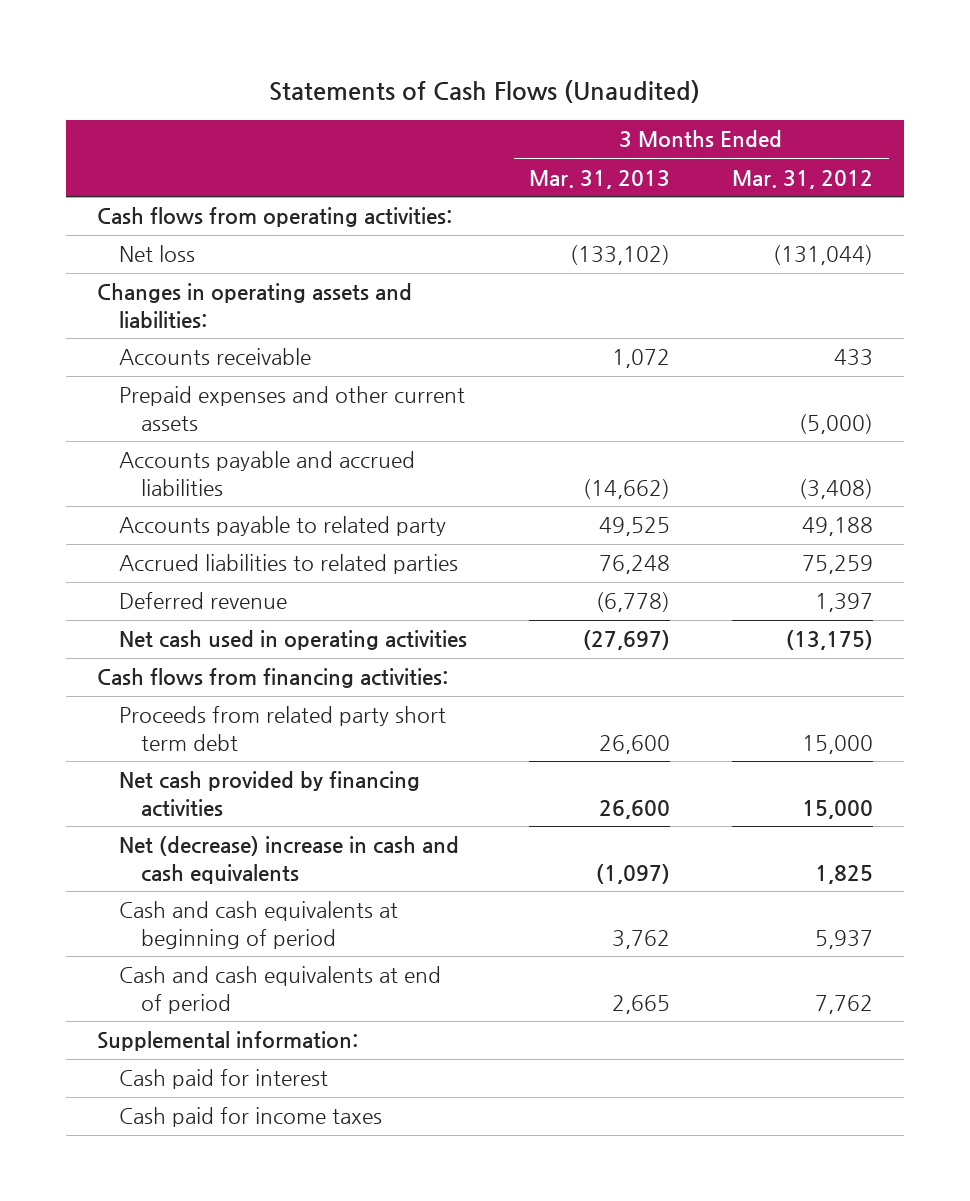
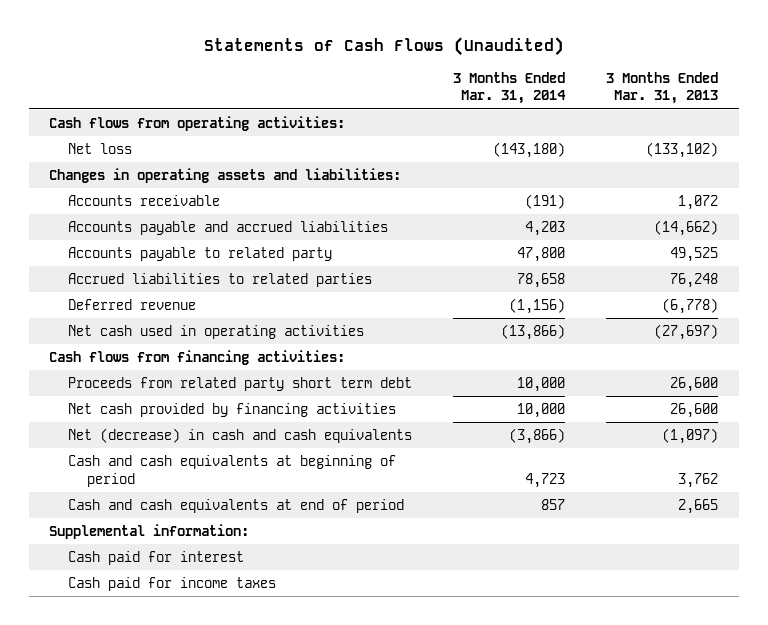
[732,169,874,189] Mar. 31, 2012 -> none
none -> [453,71,567,105] 3 Months Ended Mar. 31, 2014
[119,386,466,431] Prepaid expenses and other current assets -> none
[119,836,460,884] Net (decrease) increase in cash and cash equivalents -> [68,428,413,444] Net (decrease) in cash and cash equivalents

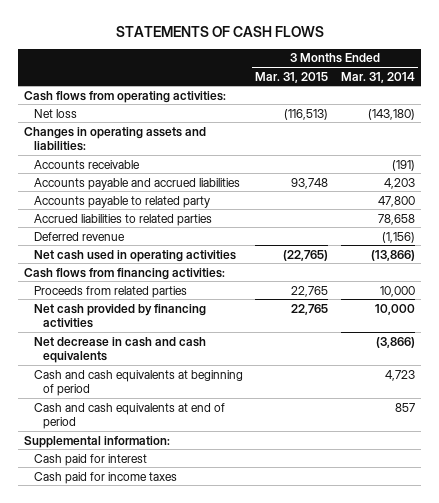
[203,36,564,56] Statements of Cash Flows (Unaudited) -> [115,25,324,37] STATEMENTS OF CASH FLOWS
[606,71,719,105] 3 Months Ended Mar. 31, 2013 -> none
none -> [255,71,329,83] Mar. 31, 2015
[68,377,413,392] Proceeds from related party short term debt -> [33,285,187,298] Proceeds from related parties
[68,428,413,444] Net (decrease) in cash and cash equivalents -> [33,336,206,363] Net decrease in cash and cash equivalents

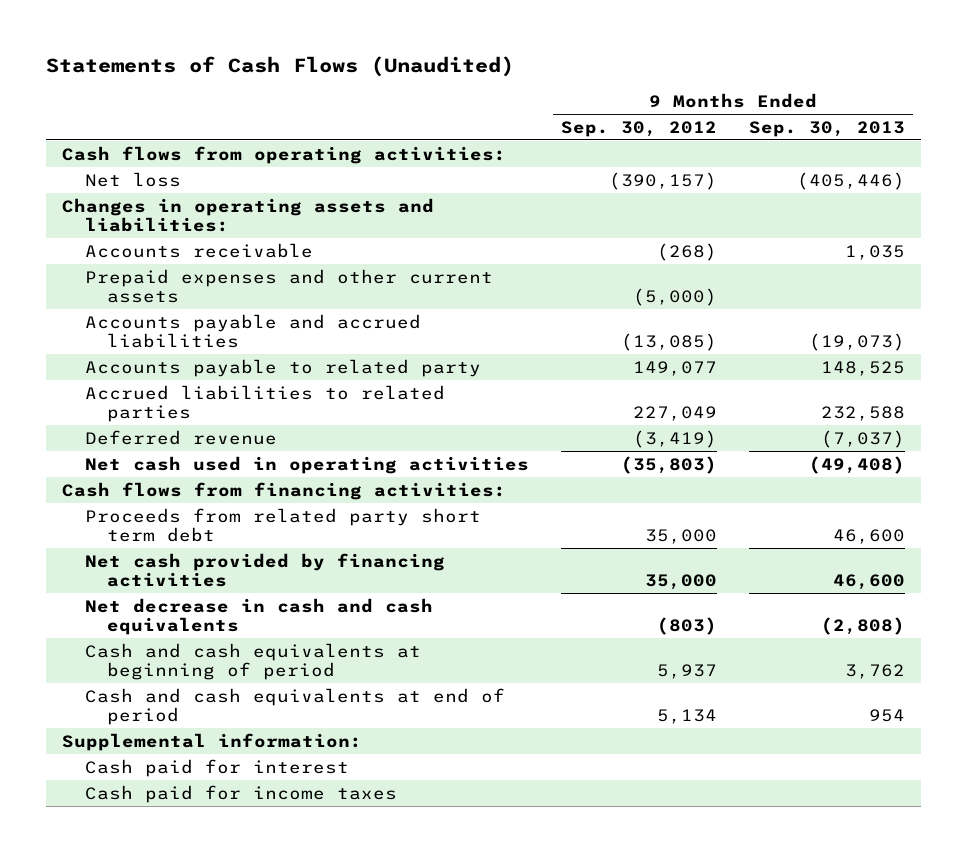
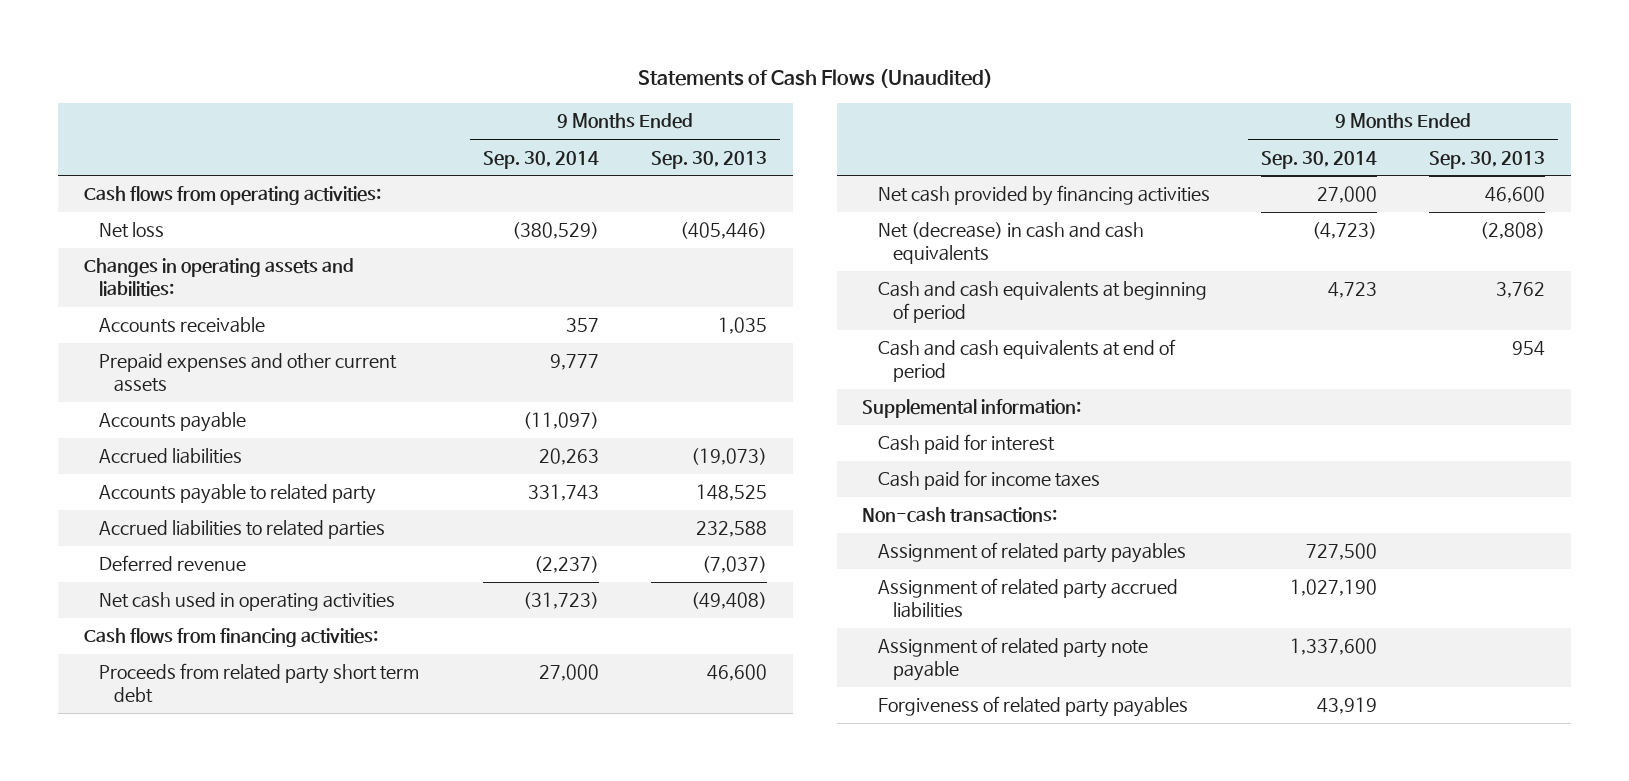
[560,120,717,137] Sep. 30, 2012 -> none
none -> [483,150,600,169] Sep. 30, 2014
none -> [99,412,247,433] Accounts payable
[84,313,421,349] Accounts payable and accrued liabilities -> [99,448,243,465] Accrued liabilities
[84,597,433,636] Net decrease in cash and cash equivalents -> [877,222,1144,264] Net (decrease) in cash and cash equivalents
none -> [862,507,1058,524] Non-cash transactions:
none -> [877,542,1186,564] Assignment of related party payables
none -> [877,578,1178,618] Assignment of related party accrued liabilities
none -> [877,637,1148,681] Assignment of related party note payable
none -> [877,696,1188,718] Forgiveness of related party payables

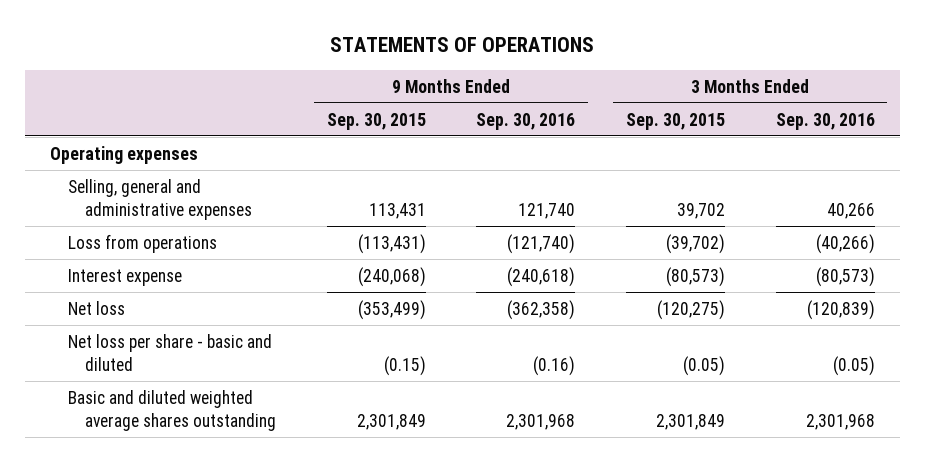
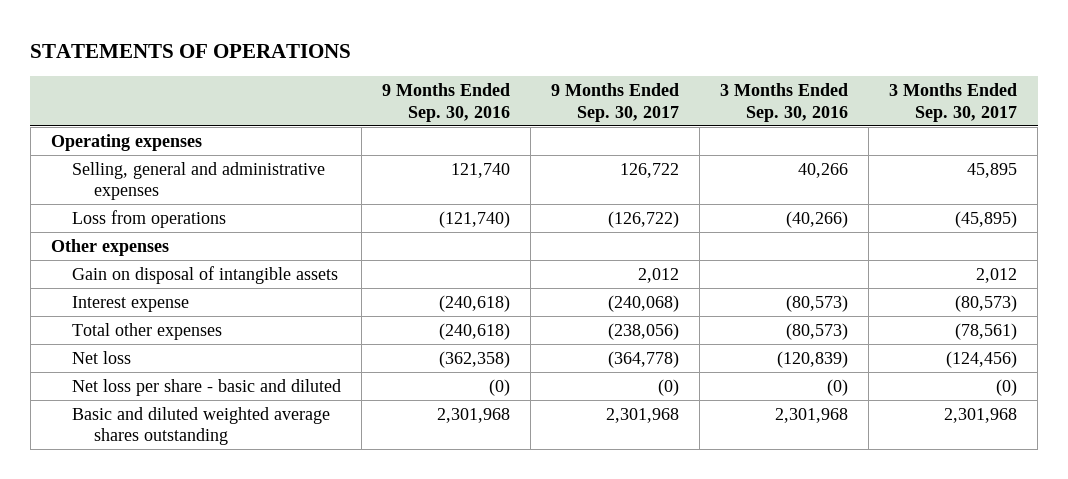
[326,112,426,130] Sep. 30, 2015 -> none
[626,112,726,130] Sep. 30, 2015 -> none
none -> [551,82,680,122] 9 Months Ended Sep. 30, 2017
none -> [889,82,1018,122] 3 Months Ended Sep. 30, 2017
none -> [50,238,169,256] Other expenses
none -> [72,265,339,284] Gain on disposal of intangible assets
none -> [72,322,223,340] Total other expenses
[533,355,576,376] (0.16) -> [489,378,511,396] (0)
[832,355,875,376] (0.05) -> [827,378,849,396] (0)

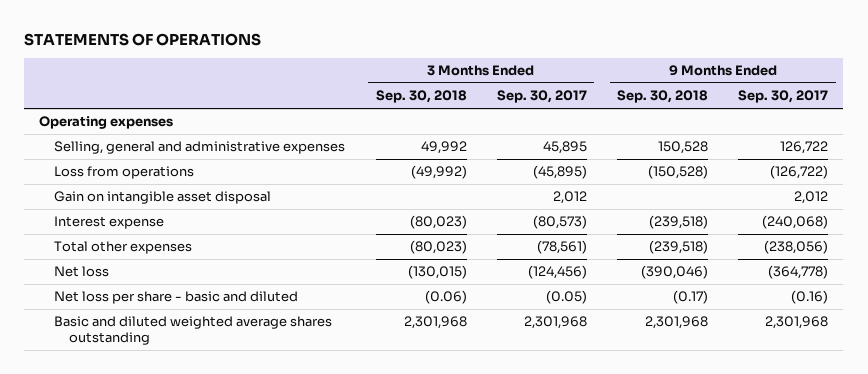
[382,82,511,122] 9 Months Ended Sep. 30, 2016 -> none
[720,82,849,122] 3 Months Ended Sep. 30, 2016 -> none
none -> [375,90,467,104] Sep. 30, 2018
none -> [617,90,709,104] Sep. 30, 2018
[50,238,169,256] Other expenses -> none
[72,265,339,284] Gain on disposal of intangible assets -> [54,191,272,205] Gain on intangible asset disposal
[658,378,680,396] (0) -> [791,290,829,305] (0.16)
[996,378,1018,396] (0) -> [545,290,587,305] (0.05)

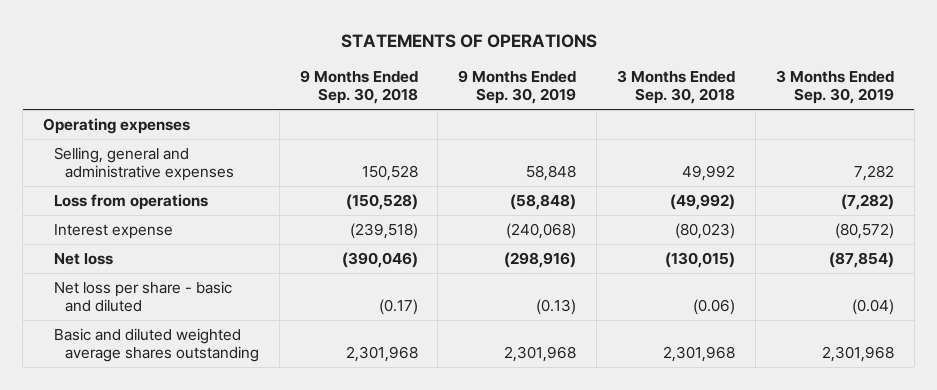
[496,90,587,104] Sep. 30, 2017 -> none
[738,90,829,104] Sep. 30, 2017 -> none
none -> [458,69,577,104] 9 Months Ended Sep. 30, 2019
none -> [775,69,894,104] 3 Months Ended Sep. 30, 2019
[54,191,272,205] Gain on intangible asset disposal -> none
[54,241,193,255] Total other expenses -> none

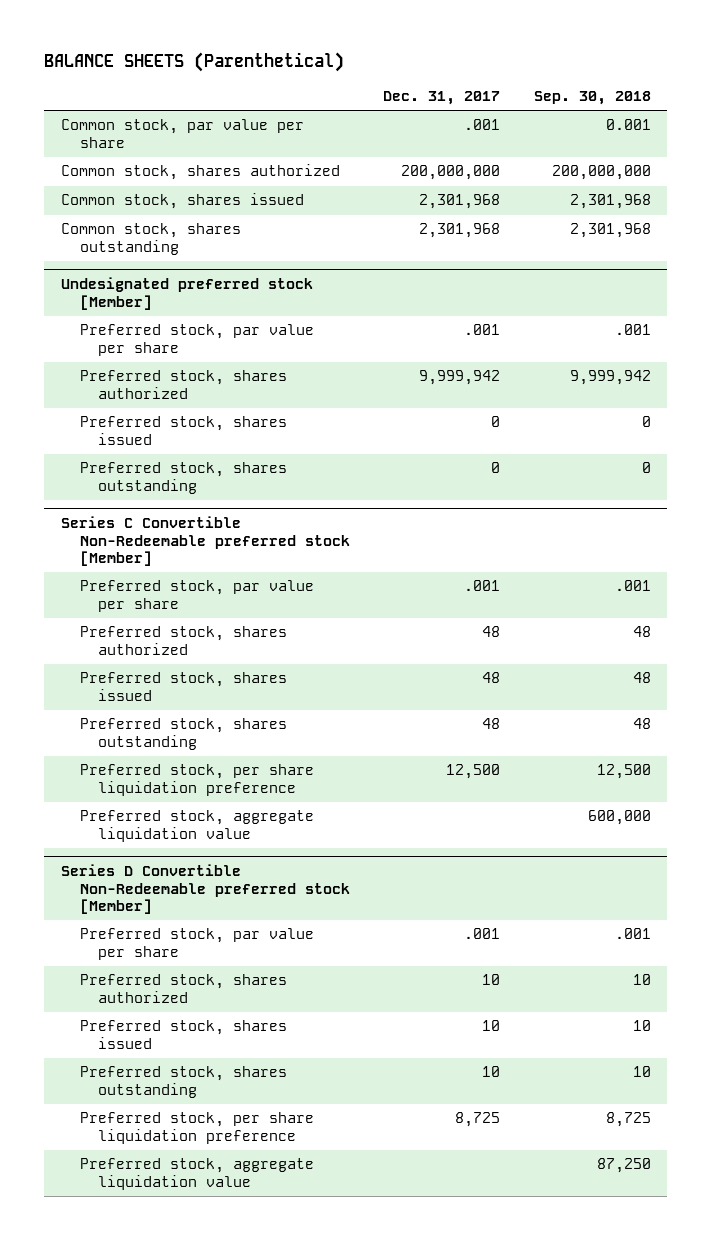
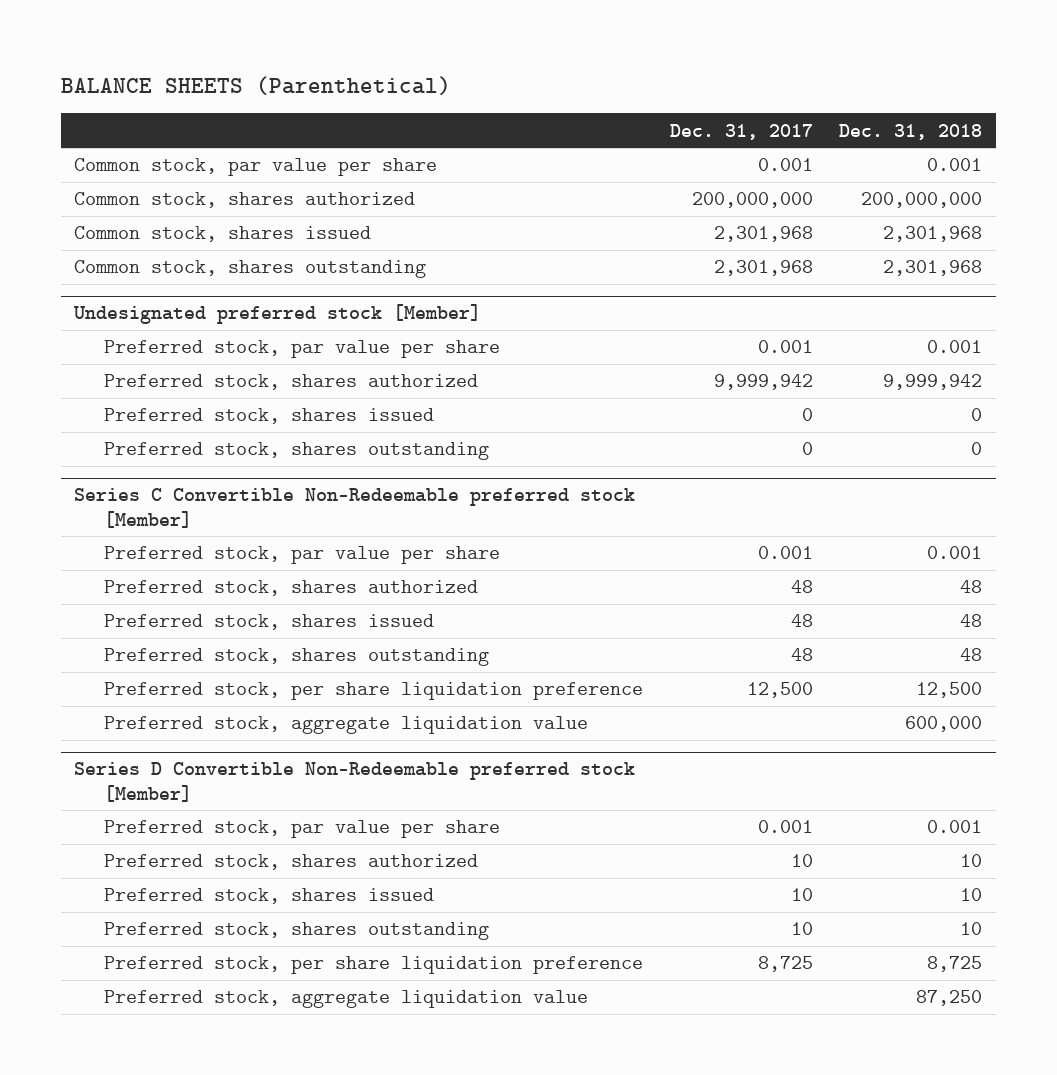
[533,91,651,106] Sep. 30, 2018 -> none
none -> [839,123,983,140] Dec. 31, 2018
[464,119,501,131] .001 -> [757,158,813,172] 0.001
[464,324,501,336] .001 -> [757,340,813,354] 0.001
[464,580,501,592] .001 -> [757,546,813,560] 0.001
[464,928,501,940] .001 -> [757,820,813,834] 0.001

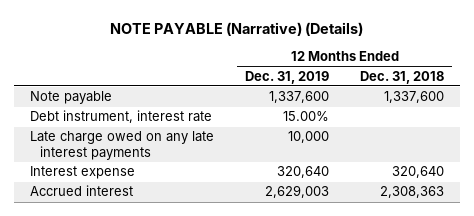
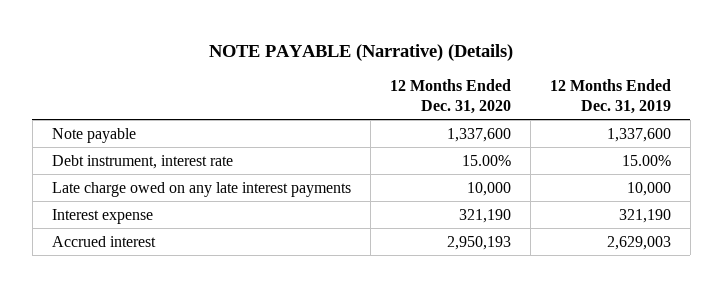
[360,70,445,84] Dec. 31, 2018 -> none
none -> [389,79,511,114] 12 Months Ended Dec. 31, 2020
[277,166,330,179] 320,640 -> [618,208,671,223] 321,190

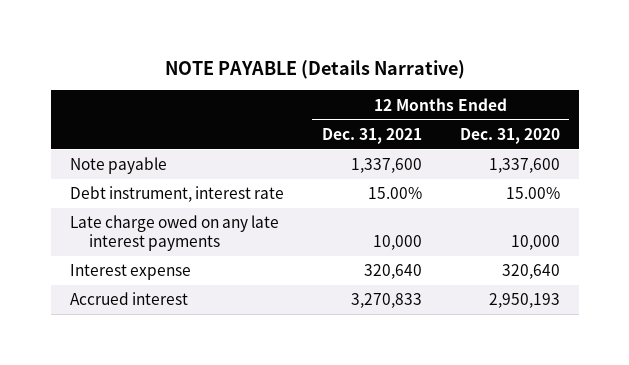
[209,43,514,61] NOTE PAYABLE (Narrative) (Details) -> [164,59,465,79] NOTE PAYABLE (Details Narrative)
[549,79,671,114] 12 Months Ended Dec. 31, 2019 -> none
none -> [321,127,422,144] Dec. 31, 2021
[458,208,511,223] 321,190 -> [501,264,560,280] 320,640

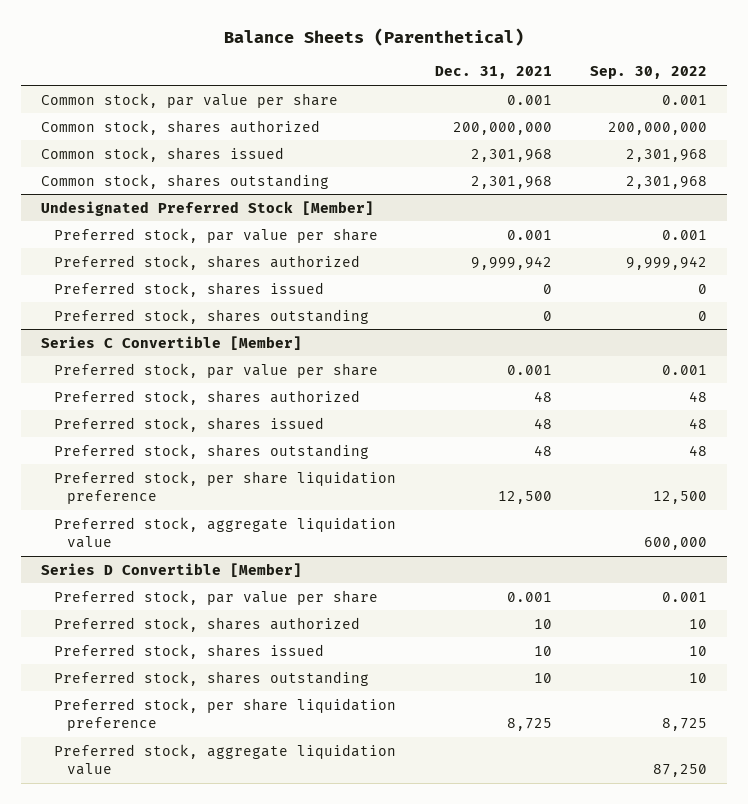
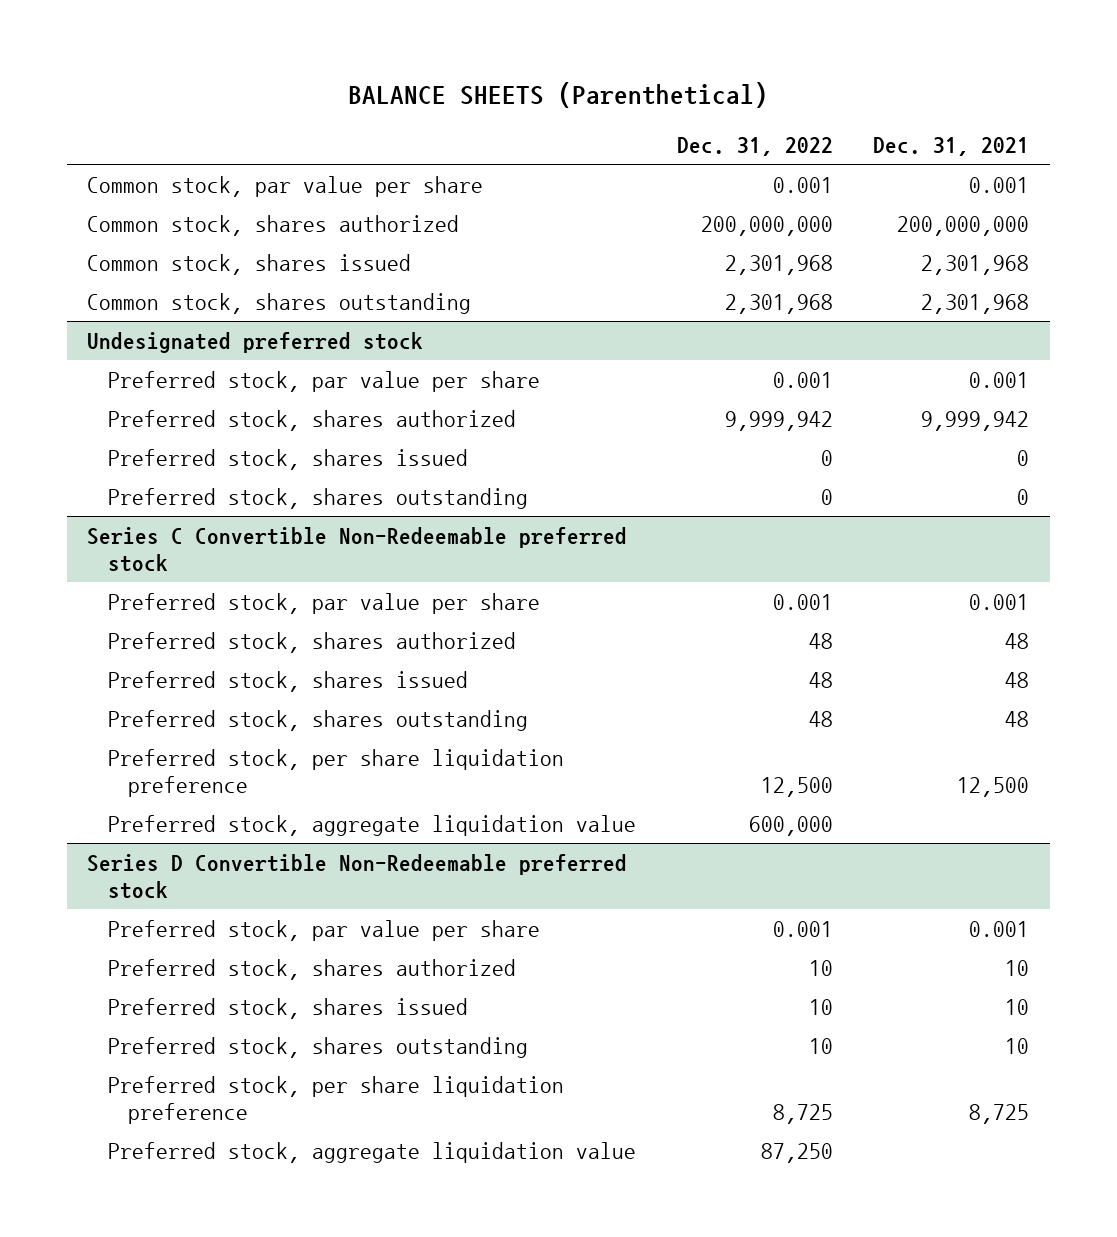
[224,28,525,47] Balance Sheets (Parenthetical) -> [348,81,769,108] BALANCE SHEETS (Parenthetical)
[590,66,708,80] Sep. 30, 2022 -> none
none -> [676,137,833,157] Dec. 31, 2022
[40,200,374,216] Undesignated Preferred Stock [Member] -> [87,331,424,353] Undesignated preferred stock
[40,335,302,350] Series C Convertible [Member] -> [87,526,628,572] Series C Convertible Non-Redeemable preferred stock
[40,562,302,577] Series D Convertible [Member] -> [87,853,628,899] Series D Convertible Non-Redeemable preferred stock

